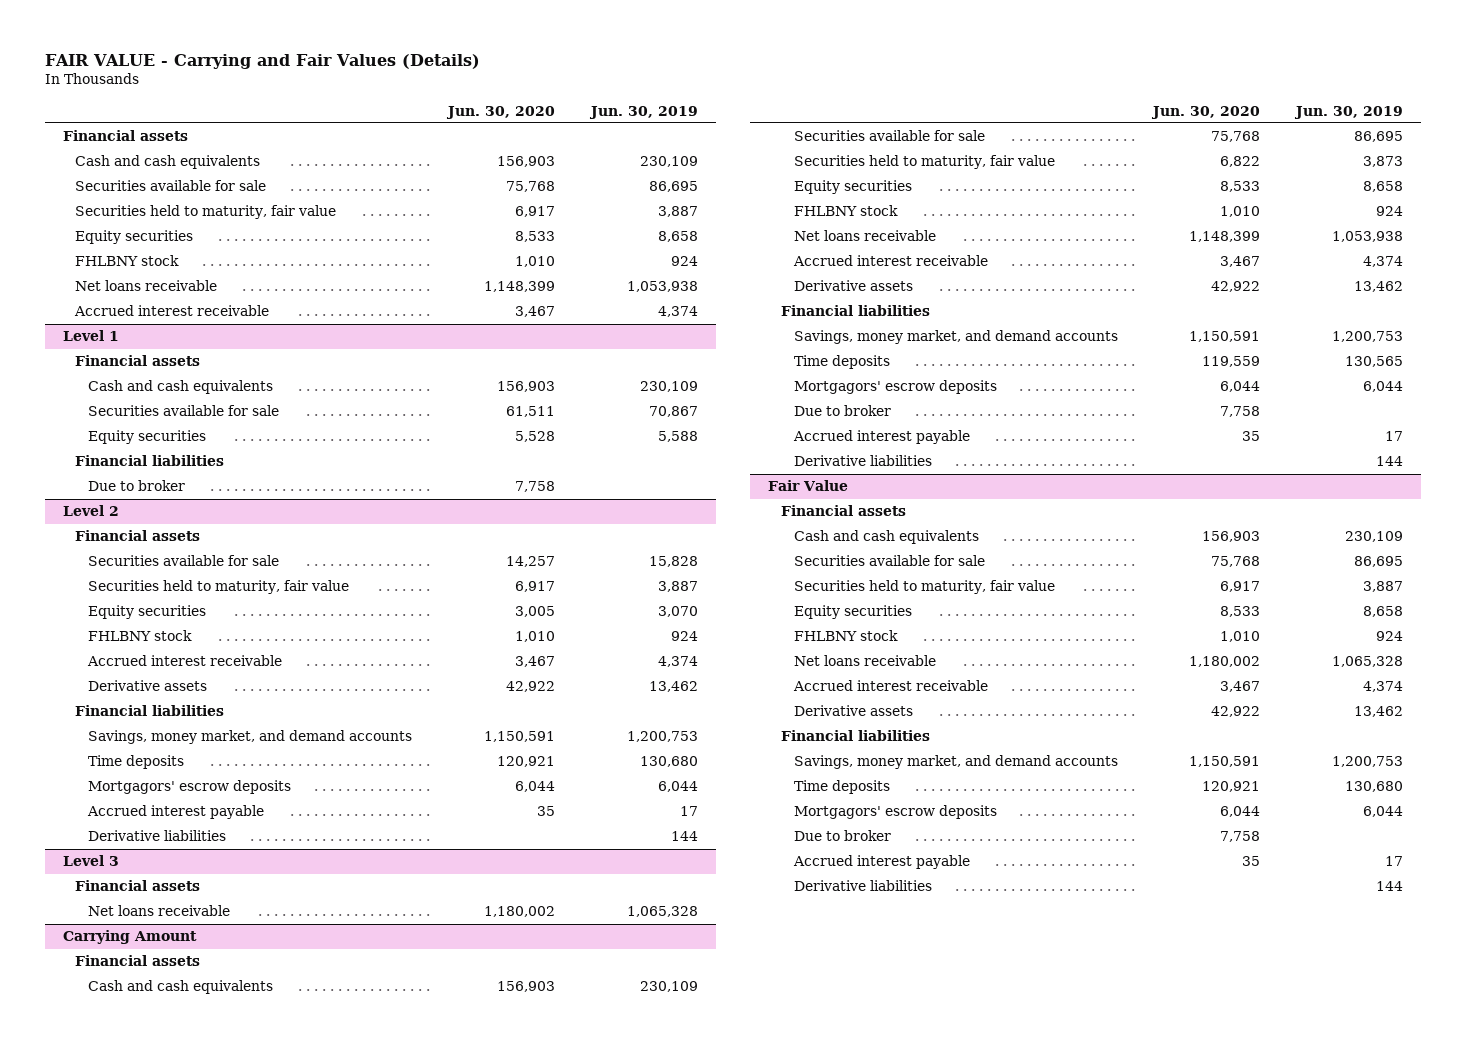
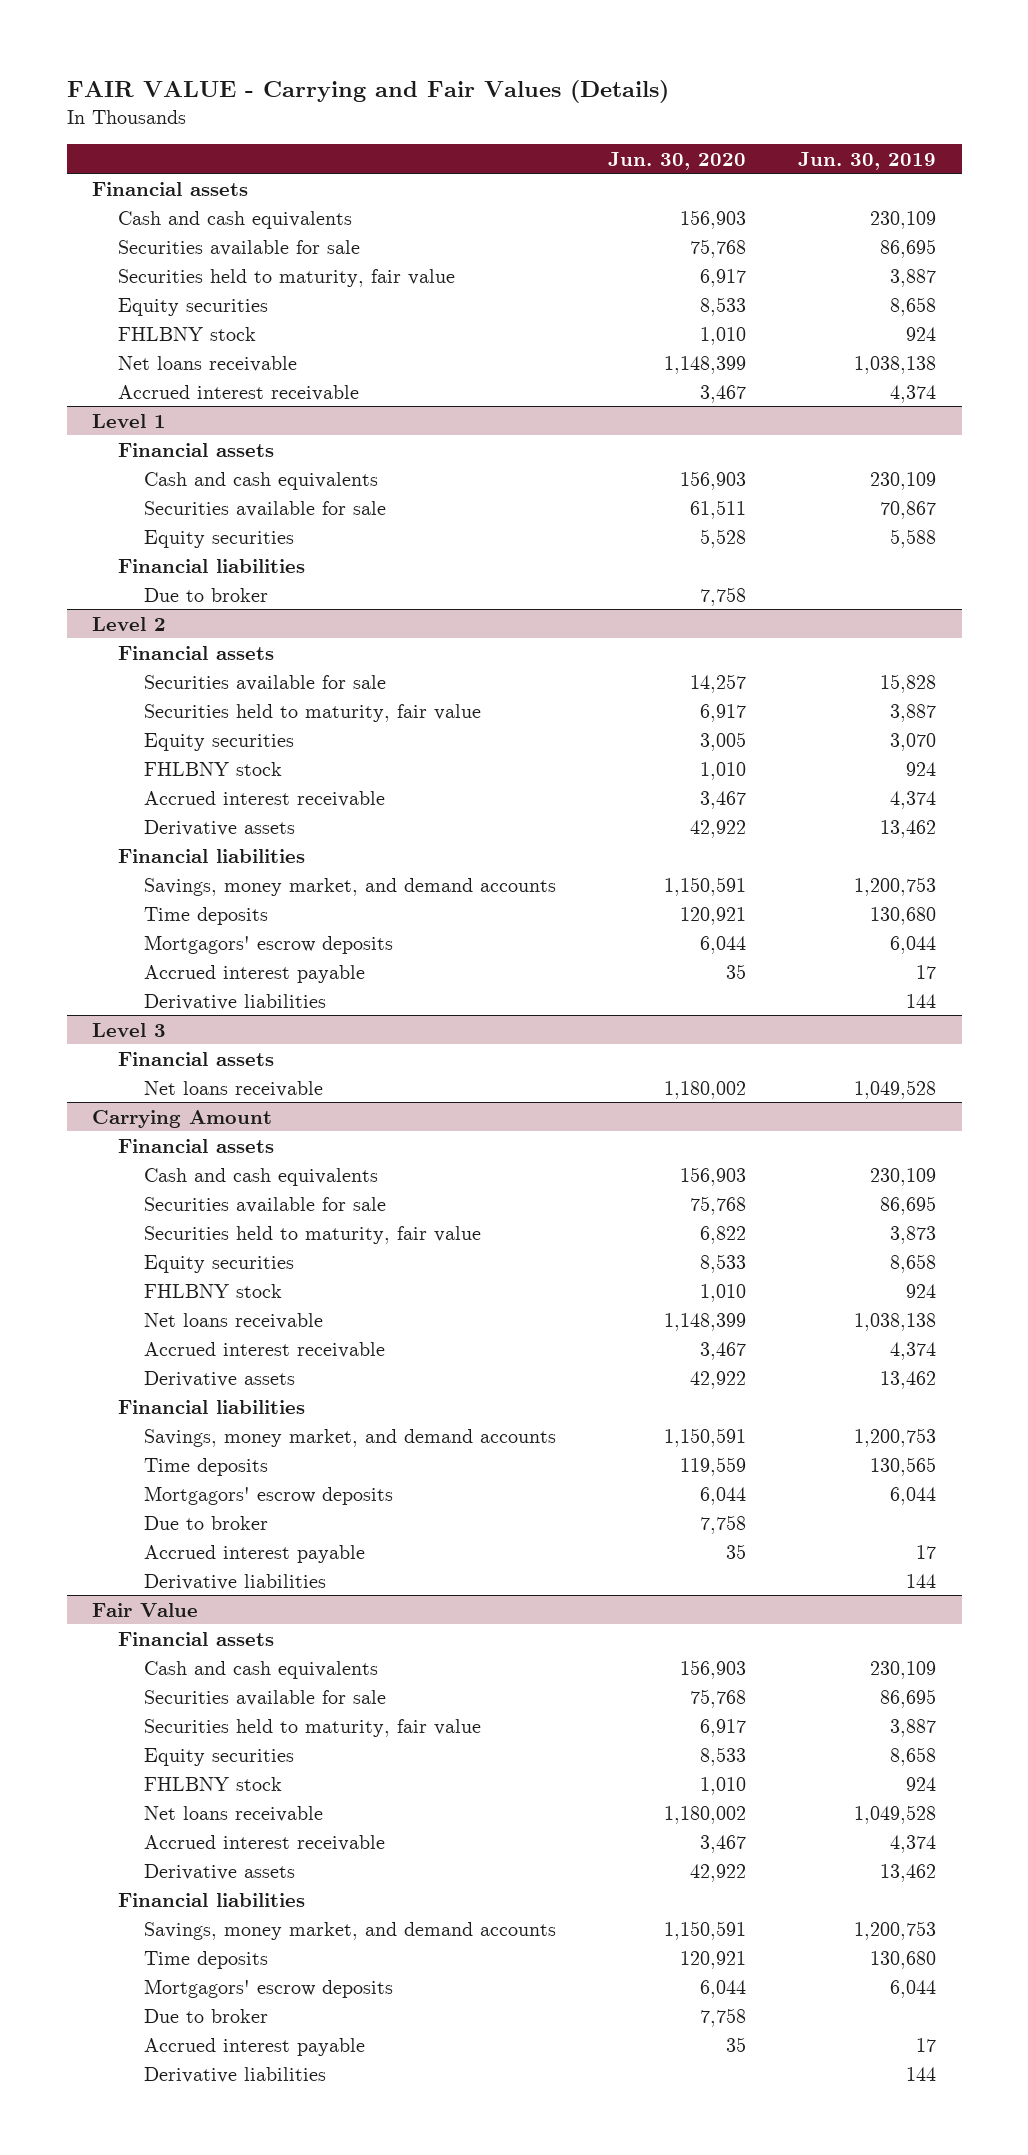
[626,281,698,293] 1,053,938 -> [853,355,936,374] 1,038,138
[626,906,698,918] 1,065,328 -> [853,1079,936,1099] 1,049,528
[1331,231,1403,243] 1,053,938 -> [853,1312,936,1331] 1,038,138
[1331,656,1403,668] 1,065,328 -> [853,1804,936,1824] 1,049,528

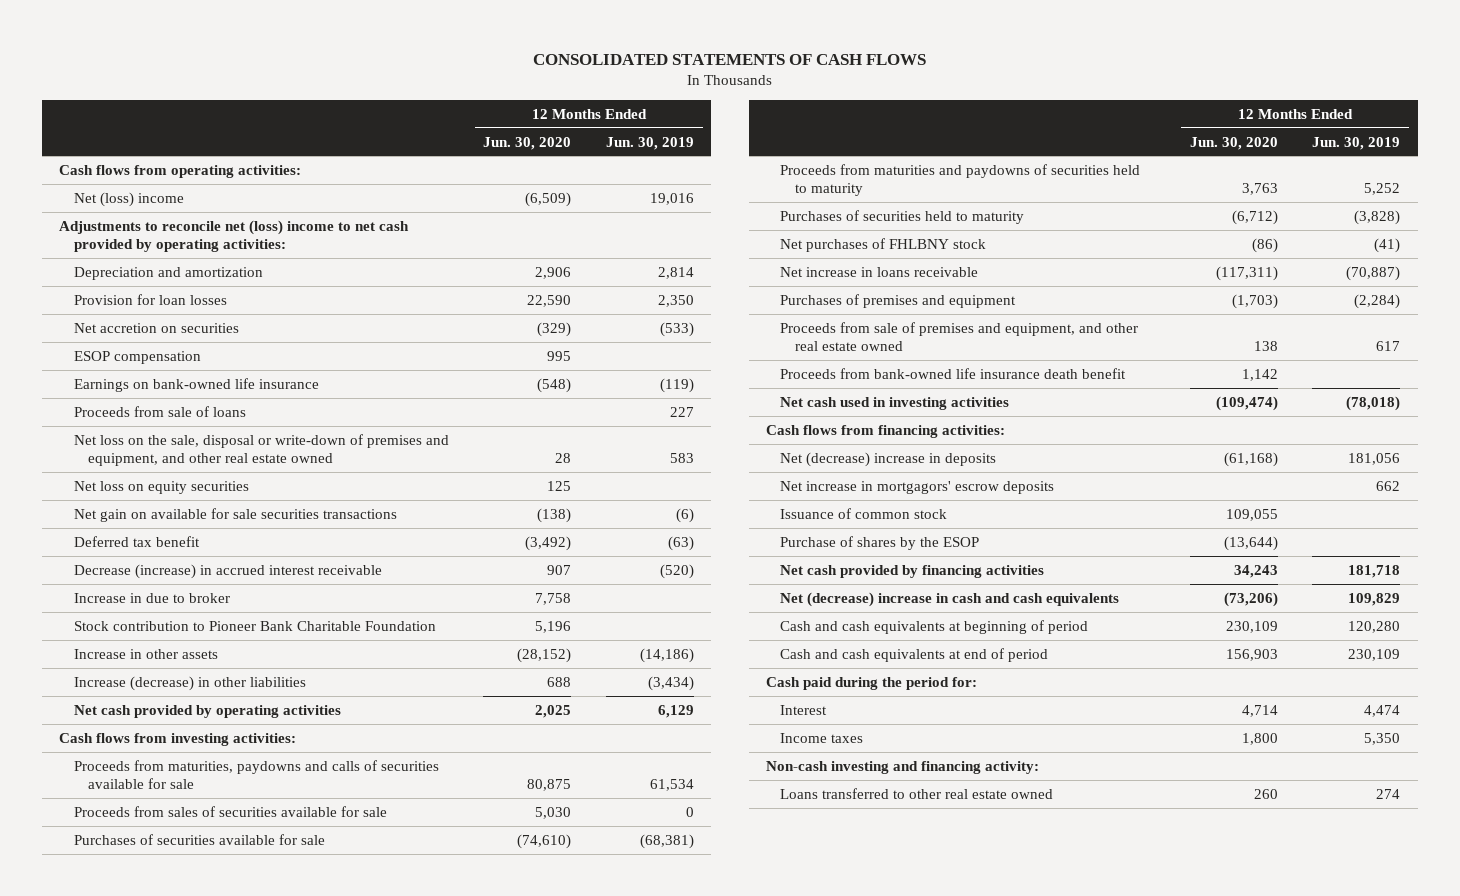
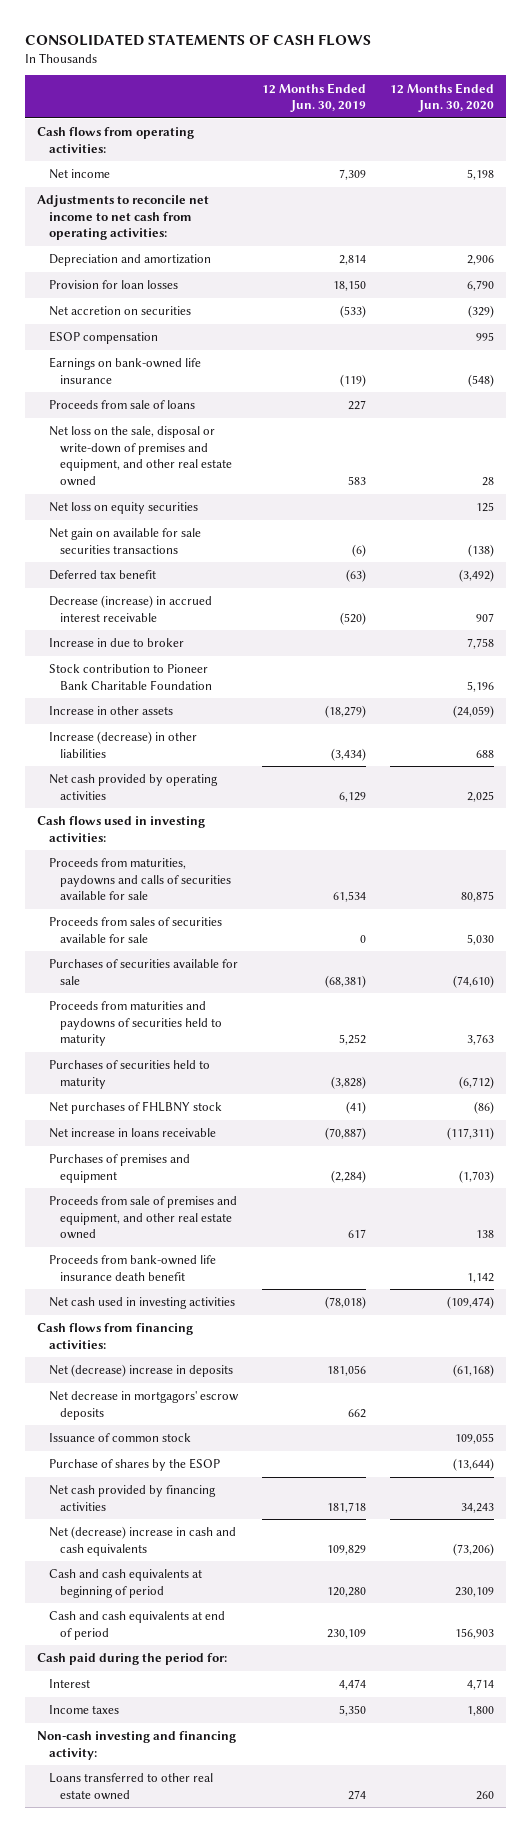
[73,191,184,207] Net (loss) income -> [48,169,110,180] Net income
[525,191,572,207] (6,509) -> [466,169,494,181] 5,198
[650,192,695,205] 19,016 -> [338,169,366,181] 7,309
[59,219,410,253] Adjustments to reconcile net (loss) income to net cash provided by operating activities: -> [37,195,210,241] Adjustments to reconcile net income to net cash from operating activities:
[527,294,572,307] 22,590 -> [466,280,494,292] 6,790
[658,294,695,307] 2,350 -> [332,280,366,292] 18,150
[517,647,572,663] (28,152) -> [452,705,494,719] (24,059)
[640,647,695,663] (14,186) -> [324,705,366,719] (18,279)
[59,732,297,746] Cash flows from investing activities: -> [37,816,206,842] Cash flows used in investing activities:
[780,480,1055,494] Net increase in mortgagors' escrow deposits -> [48,1391,239,1420] Net decrease in mortgagors' escrow deposits

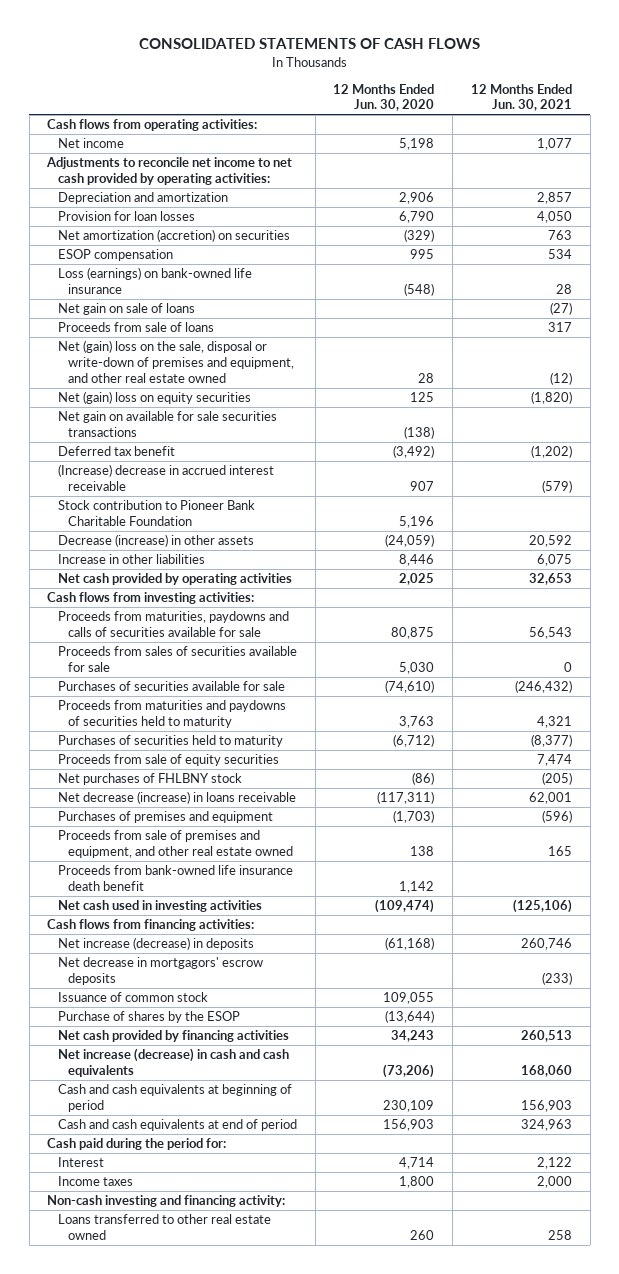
[261,82,366,113] 12 Months Ended Jun. 30, 2019 -> none
none -> [470,83,572,112] 12 Months Ended Jun. 30, 2021
[37,195,210,241] Adjustments to reconcile net income to net cash from operating activities: -> [46,157,293,185] Adjustments to reconcile net income to net cash provided by operating activities:
[48,306,191,317] Net accretion on securities -> [57,229,290,243] Net amortization (accretion) on securities
[48,357,201,384] Earnings on bank-owned life insurance -> [57,267,252,294] Loss (earnings) on bank-owned life insurance
none -> [57,303,195,316] Net gain on sale of loans
[48,426,233,487] Net loss on the sale, disposal or write-down of premises and equipment, and other real estate owned -> [57,340,295,383] Net (gain) loss on the sale, disposal or write-down of premises and equipment, and other real estate owned
[48,502,198,515] Net loss on equity securities -> [57,391,251,405] Net (gain) loss on equity securities
[48,638,184,648] Increase in due to broker -> none
[48,595,212,622] Decrease (increase) in accrued interest receivable -> [57,464,274,491] (Increase) decrease in accrued interest receivable
[48,706,173,716] Increase in other assets -> [57,534,254,548] Decrease (increase) in other assets
[48,731,197,758] Increase (decrease) in other liabilities -> [57,554,205,565] Increase in other liabilities
[475,749,494,758] 688 -> [399,554,435,567] 8,446
[37,816,206,842] Cash flows used in investing activities: -> [47,592,255,605] Cash flows from investing activities:
none -> [57,754,279,767] Proceeds from sale of equity securities
[48,1128,216,1139] Net increase in loans receivable -> [57,791,296,805] Net decrease (increase) in loans receivable
[48,1364,233,1378] Net (decrease) increase in deposits -> [57,937,254,951] Net increase (decrease) in deposits
[48,1526,236,1556] Net (decrease) increase in cash and cash equivalents -> [57,1048,289,1077] Net increase (decrease) in cash and cash equivalents

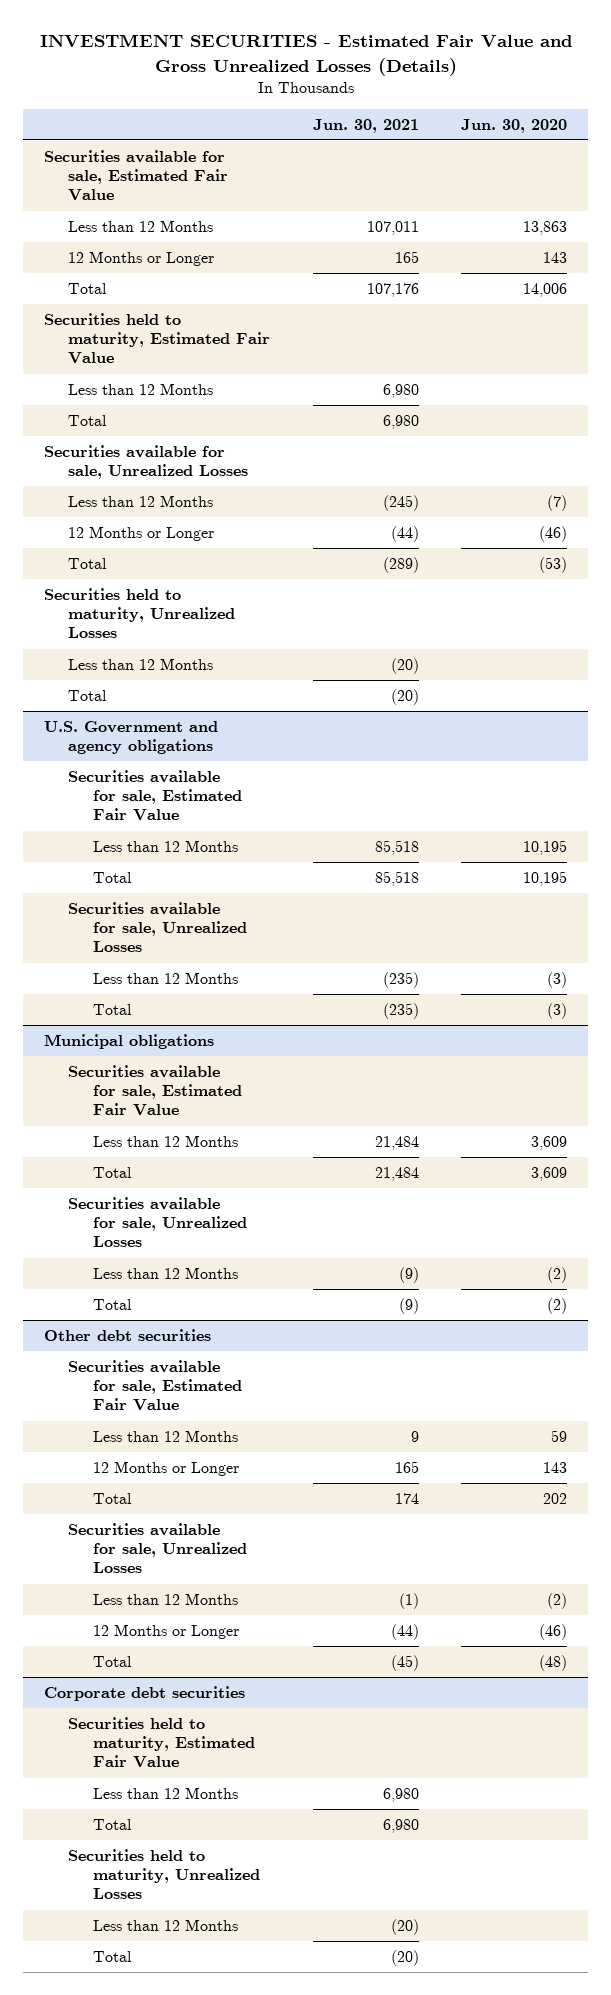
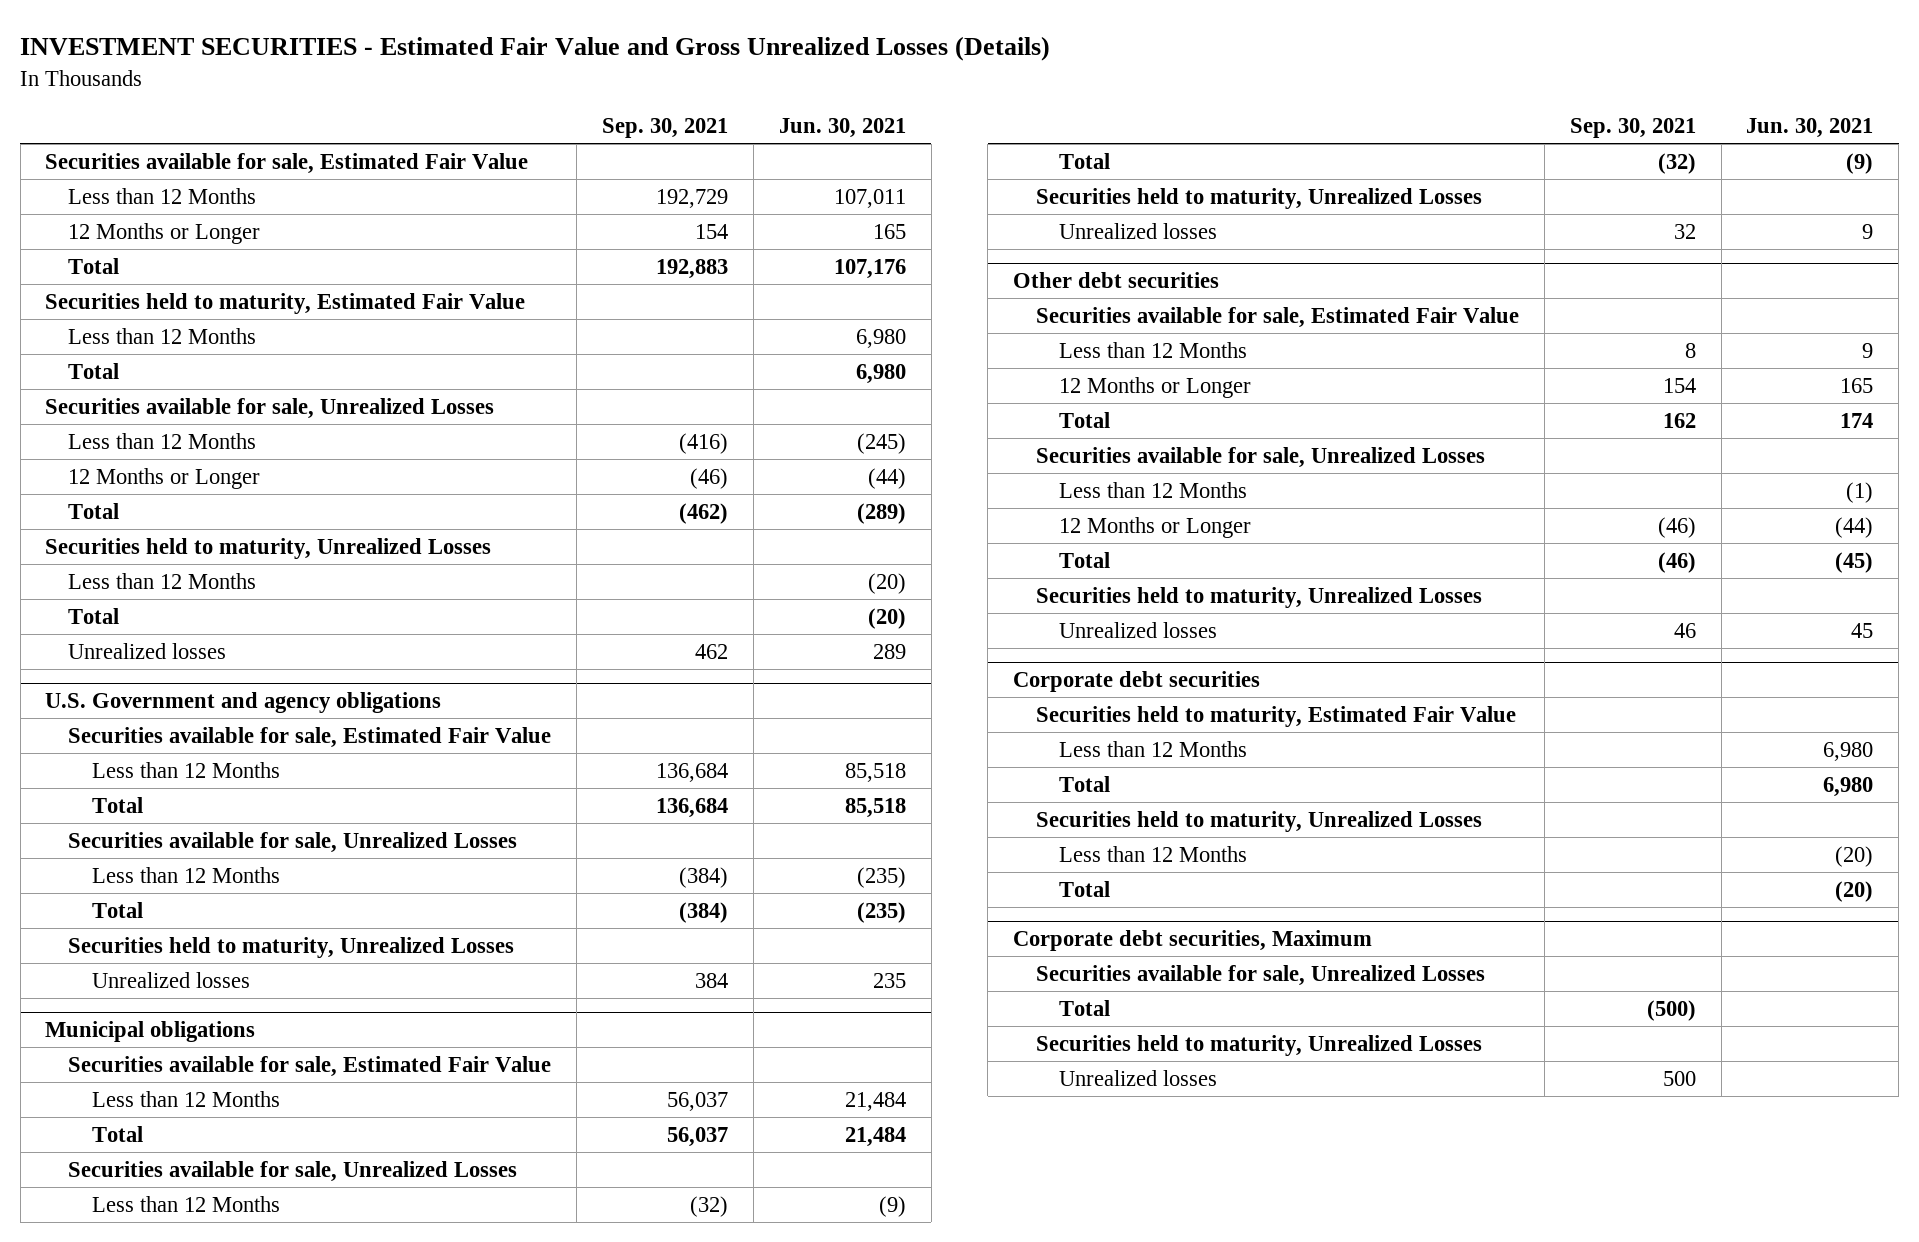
[461,118,568,133] Jun. 30, 2020 -> none
none -> [602,118,729,139] Sep. 30, 2021
none -> [68,642,227,659] Unrealized losses
none -> [68,936,515,958] Securities held to maturity, Unrealized Losses
none -> [91,971,250,988] Unrealized losses
none -> [1036,187,1483,209] Securities held to maturity, Unrealized Losses
none -> [1059,222,1218,239] Unrealized losses
none -> [1036,586,1483,608] Securities held to maturity, Unrealized Losses
none -> [1059,621,1218,638] Unrealized losses
none -> [1013,930,1373,952] Corporate debt securities, Maximum
none -> [1036,964,1486,986] Securities available for sale, Unrealized Losses
none -> [1059,999,1111,1016] Total
none -> [1036,1034,1483,1056] Securities held to maturity, Unrealized Losses
none -> [1059,1069,1218,1086] Unrealized losses

